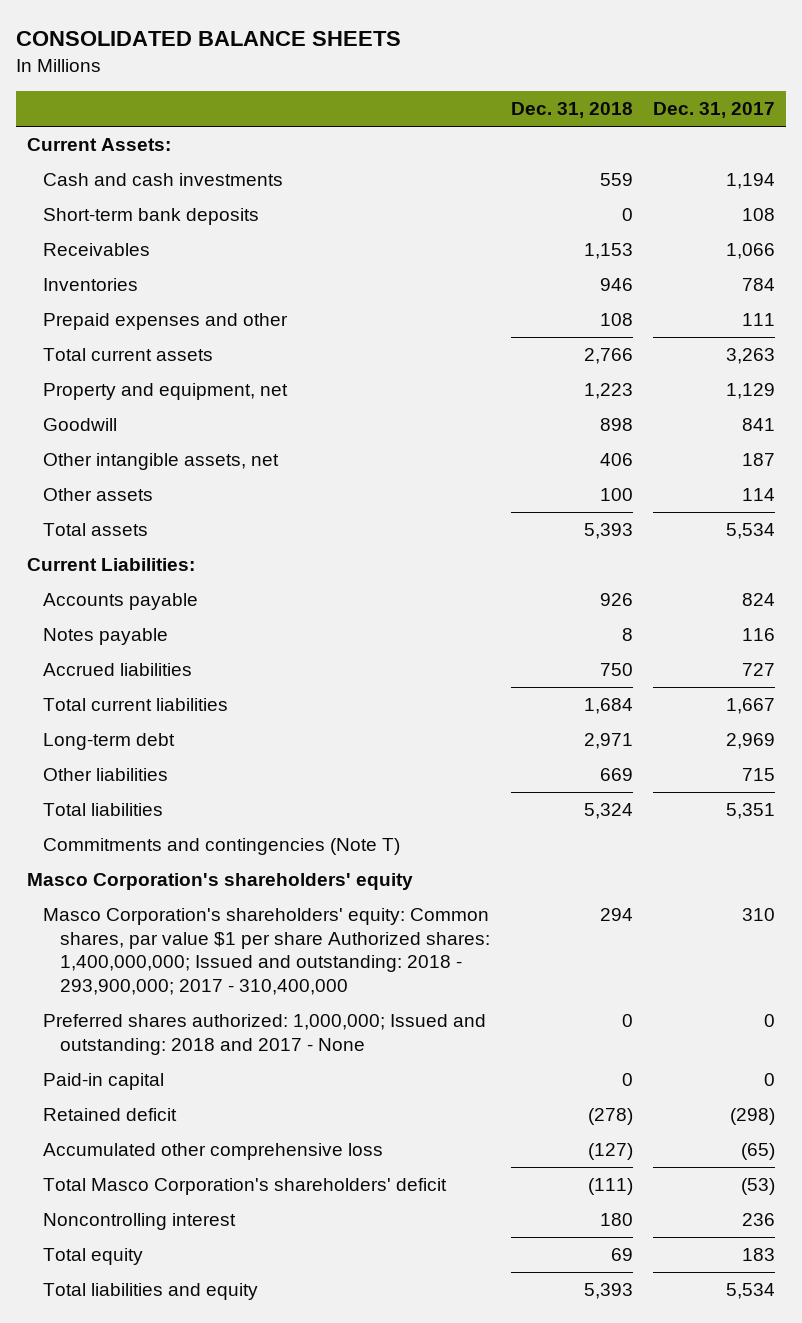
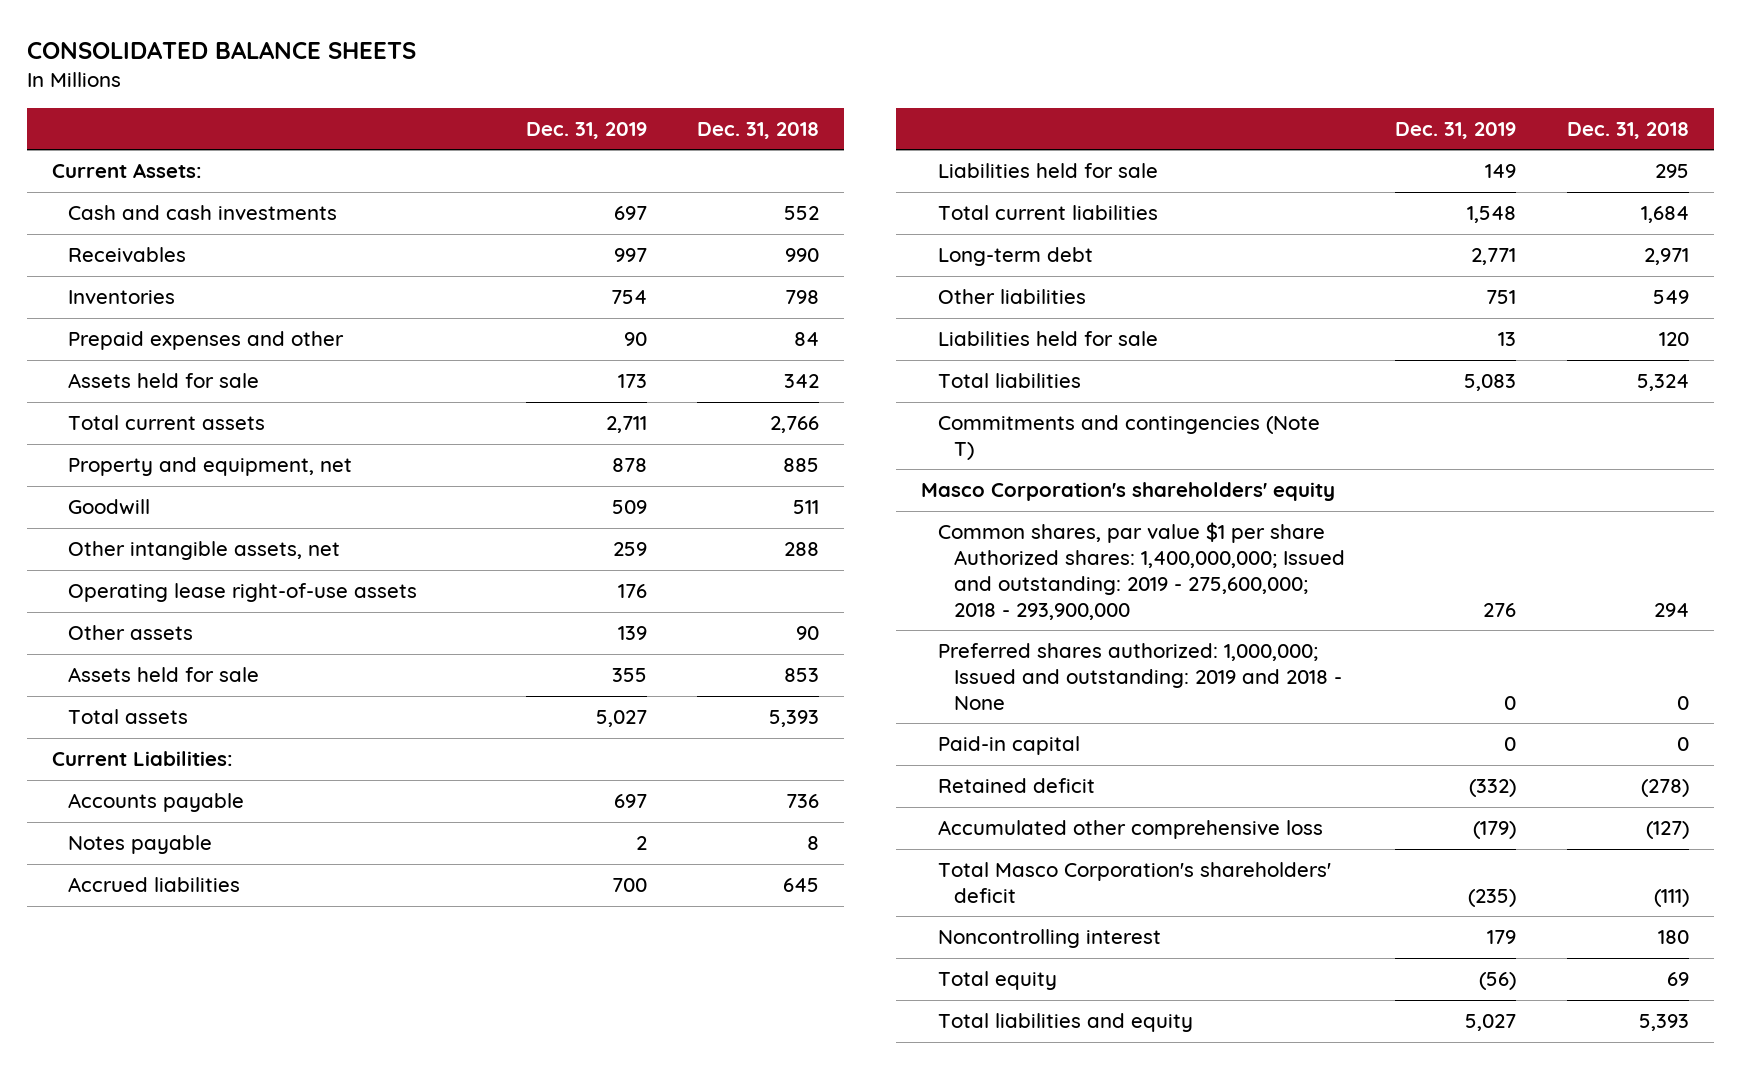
[653,102,776,119] Dec. 31, 2017 -> none
none -> [525,121,647,139] Dec. 31, 2019
[43,208,260,226] Short-term bank deposits -> none
[599,173,633,187] 559 -> [784,206,820,221] 552
[583,243,633,260] 1,153 -> [785,248,820,263] 990
[599,278,633,292] 946 -> [785,290,820,305] 798
[599,313,633,327] 108 -> [794,332,820,347] 84
none -> [68,373,260,389] Assets held for sale
[583,383,633,400] 1,223 -> [783,458,820,473] 885
[599,418,633,432] 898 -> [793,500,820,515] 511
[599,453,633,467] 406 -> [784,542,820,557] 288
none -> [68,583,418,603] Operating lease right-of-use assets
[599,488,633,502] 100 -> [796,626,820,641] 90
none -> [68,667,260,683] Assets held for sale
[599,593,633,607] 926 -> [786,794,820,809] 736
[599,663,633,677] 750 -> [783,878,820,893] 645
none -> [937,163,1158,179] Liabilities held for sale
[599,768,633,782] 669 -> [1652,290,1689,305] 549
none -> [937,331,1158,347] Liabilities held for sale
[43,908,490,996] Masco Corporation's shareholders' equity: Common shares, par value $1 per share Authorized shares: 1,400,000,000; Issued and outstanding: 2018 - 293,900,000; 2017 - 310,400,000 -> [937,522,1346,620] Common shares, par value $1 per share Authorized shares: 1,400,000,000; Issued and outstanding: 2019 - 275,600,000; 2018 - 293,900,000
[43,1014,487,1055] Preferred shares authorized: 1,000,000; Issued and outstanding: 2018 and 2017 - None -> [937,643,1343,710] Preferred shares authorized: 1,000,000; Issued and outstanding: 2019 and 2018 - None

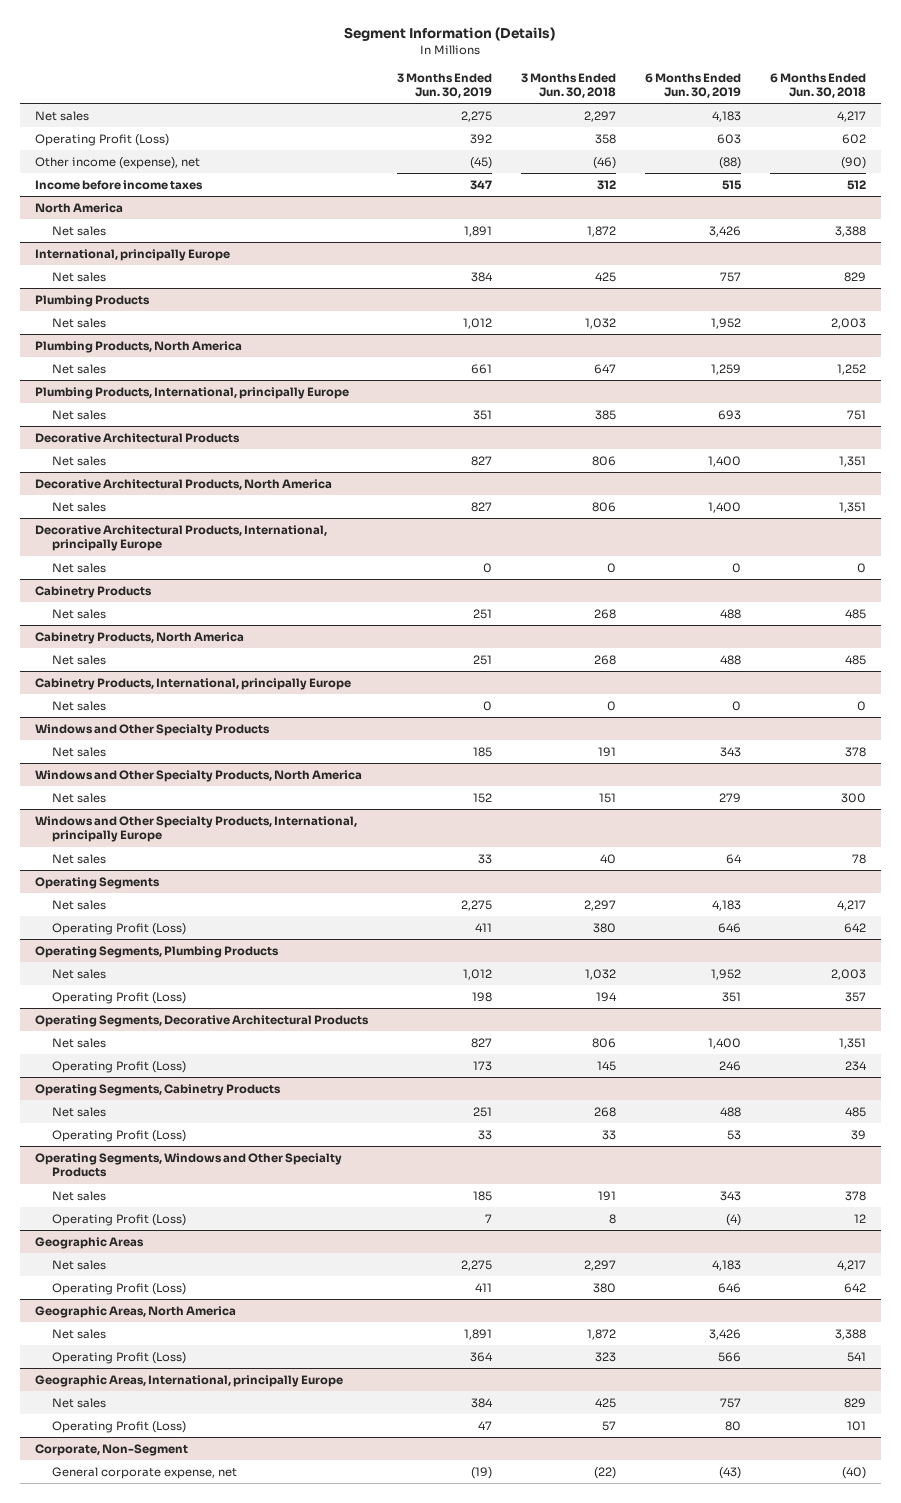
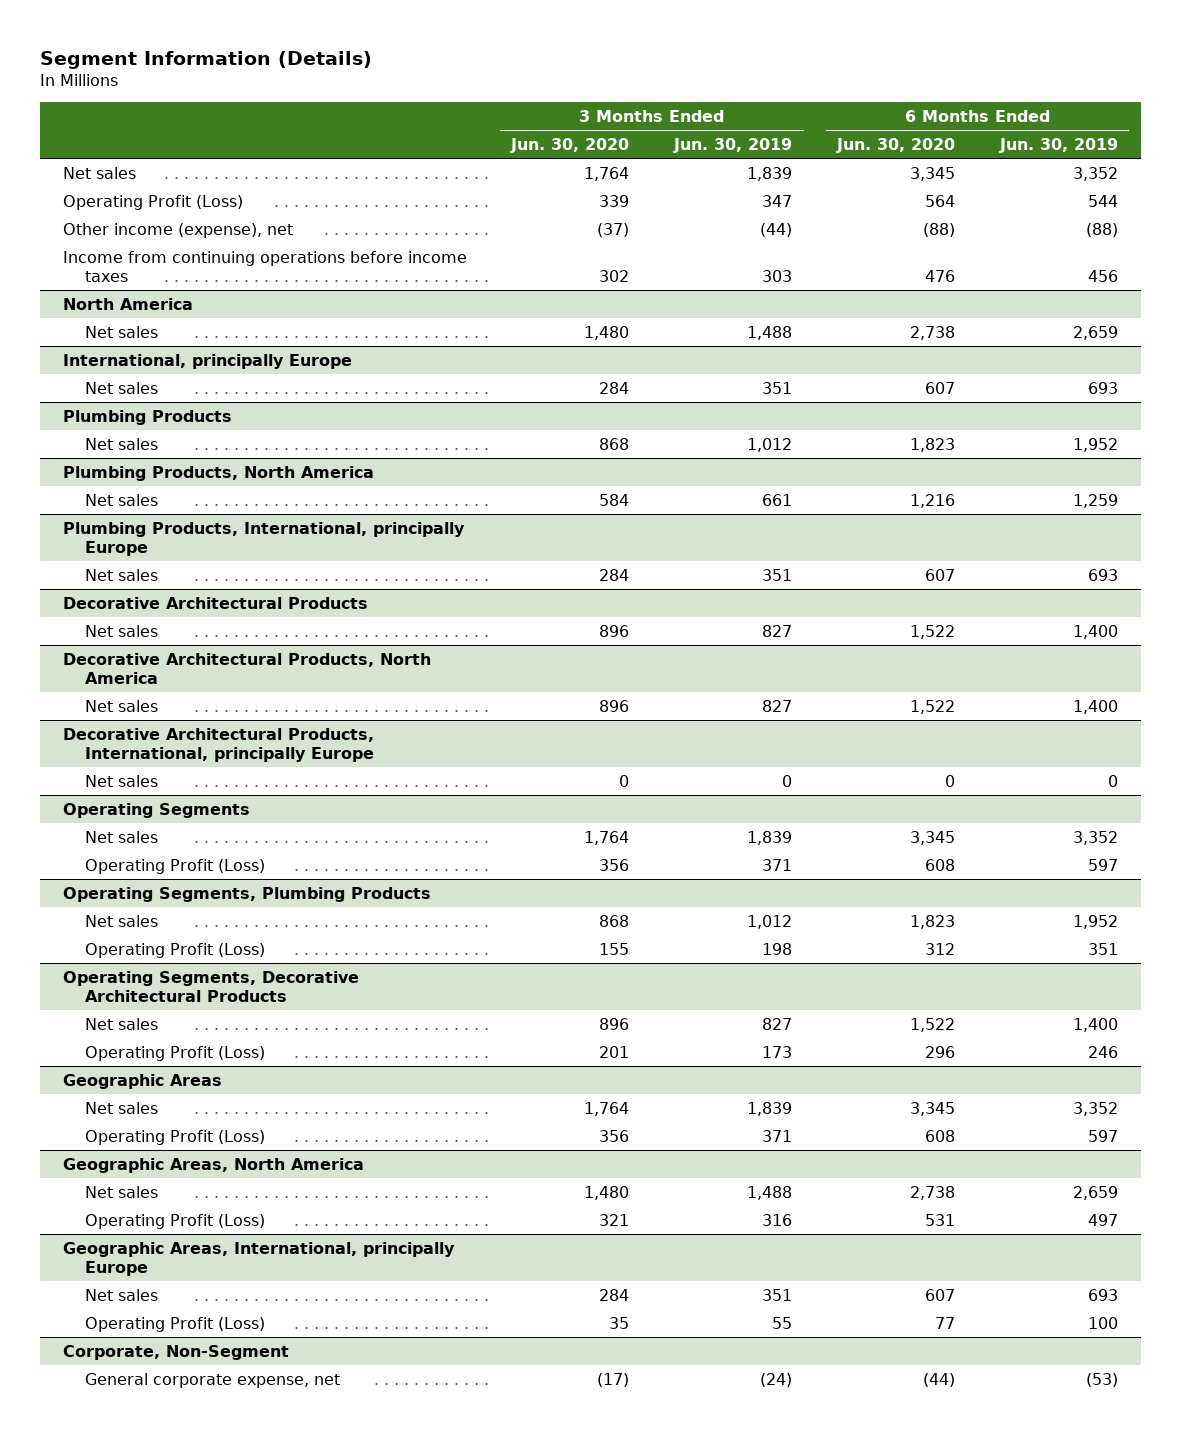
[520,72,616,99] 3 Months Ended Jun. 30, 2018 -> none
[770,72,867,99] 6 Months Ended Jun. 30, 2018 -> none
none -> [510,137,630,153] Jun. 30, 2020
none -> [836,137,956,153] Jun. 30, 2020
[460,110,492,122] 2,275 -> [747,166,793,181] 1,839
[712,110,742,122] 4,183 -> [1073,166,1119,181] 3,352
[469,133,492,144] 392 -> [762,194,793,207] 347
[717,133,742,144] 603 -> [1088,194,1119,207] 544
[469,156,492,169] (45) -> [760,222,793,237] (44)
[34,179,203,190] Income before income taxes -> [62,250,467,282] Income from continuing operations before income taxes
[469,179,492,190] 347 -> [762,269,793,282] 303
[722,179,743,190] 515 -> [1088,269,1119,282] 456
[463,225,492,237] 1,891 -> [747,325,793,340] 1,488
[709,225,742,237] 3,426 -> [1073,325,1119,340] 2,659
[470,271,493,282] 384 -> [762,381,793,394] 351
[720,271,742,282] 757 -> [1088,381,1119,394] 693
[34,585,152,598] Cabinetry Products -> none
[51,608,106,619] Net sales -> none
[34,631,244,644] Cabinetry Products, North America -> none
[51,654,106,665] Net sales -> none
[34,677,351,690] Cabinetry Products, International, principally Europe -> none
[51,700,106,711] Net sales -> none
[34,723,270,736] Windows and Other Specialty Products -> none
[51,746,106,757] Net sales -> none
[34,769,362,782] Windows and Other Specialty Products, North America -> none
[51,792,106,803] Net sales -> none
[34,815,357,843] Windows and Other Specialty Products, International, principally Europe -> none
[51,853,106,864] Net sales -> none
[460,899,492,911] 2,275 -> [747,830,793,845] 1,839
[712,899,742,911] 4,183 -> [1073,830,1119,845] 3,352
[474,922,492,932] 411 -> [762,858,793,871] 371
[718,922,742,933] 646 -> [1088,858,1119,871] 597
[34,1083,281,1096] Operating Segments, Cabinetry Products -> none
[51,1106,106,1117] Net sales -> none
[51,1129,186,1142] Operating Profit (Loss) -> none
[34,1152,342,1178] Operating Segments, Windows and Other Specialty Products -> none
[51,1190,106,1201] Net sales -> none
[51,1213,186,1226] Operating Profit (Loss) -> none
[460,1259,492,1271] 2,275 -> [747,1101,793,1116] 1,839
[712,1259,742,1271] 4,183 -> [1073,1101,1119,1116] 3,352
[474,1282,492,1292] 411 -> [762,1129,793,1142] 371
[718,1282,742,1293] 646 -> [1088,1129,1119,1142] 597
[463,1328,492,1340] 1,891 -> [747,1185,793,1200] 1,488
[709,1328,742,1340] 3,426 -> [1073,1185,1119,1200] 2,659
[469,1351,493,1362] 364 -> [762,1213,793,1226] 316
[718,1351,742,1362] 566 -> [1088,1213,1119,1226] 497
[470,1397,493,1408] 384 -> [762,1288,793,1301] 351
[720,1397,742,1408] 757 -> [1088,1288,1119,1301] 693
[477,1420,492,1430] 47 -> [772,1316,793,1329] 55
[725,1420,742,1431] 80 -> [1088,1316,1119,1329] 100
[470,1466,492,1479] (19) -> [760,1372,793,1387] (24)
[719,1466,742,1479] (43) -> [1086,1372,1119,1387] (53)

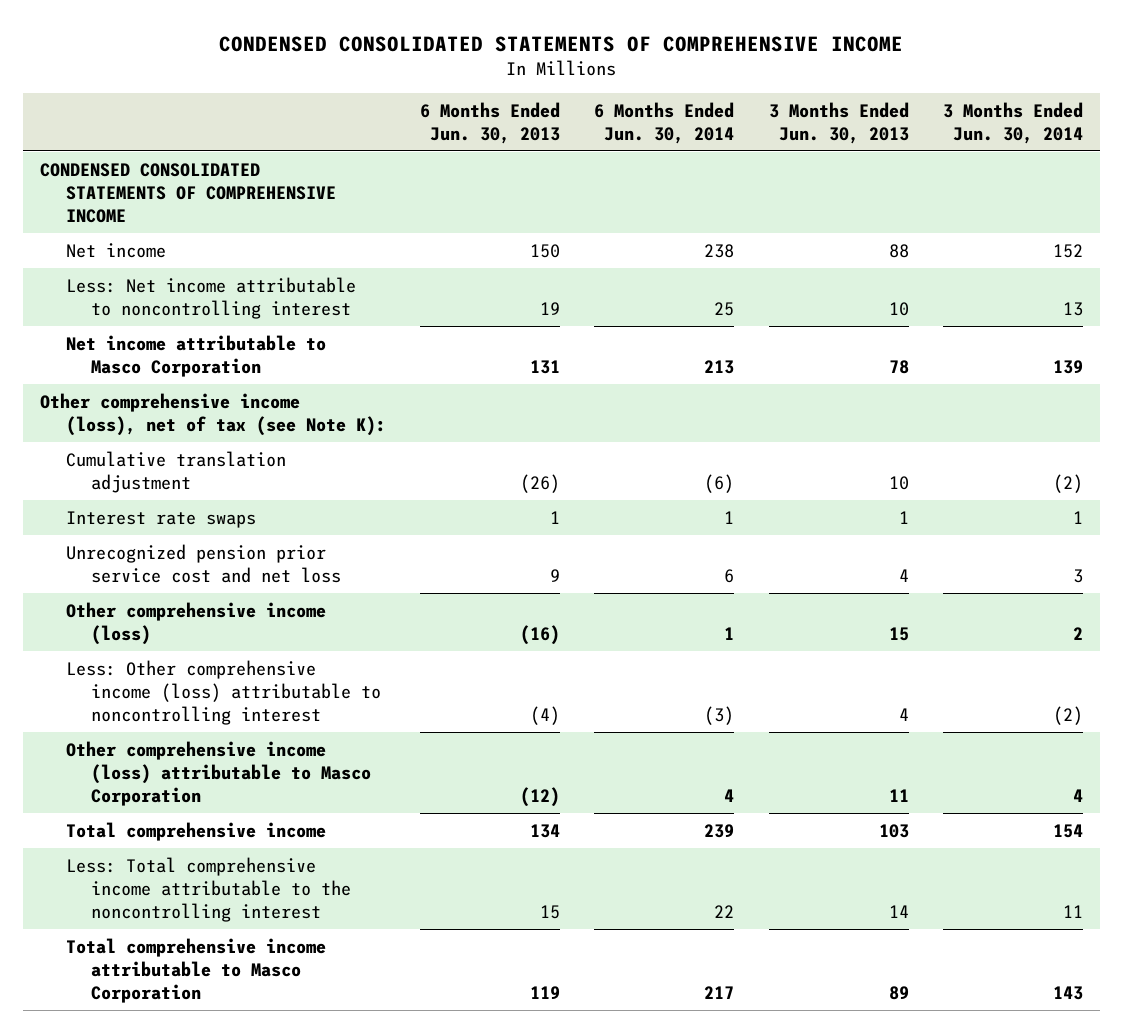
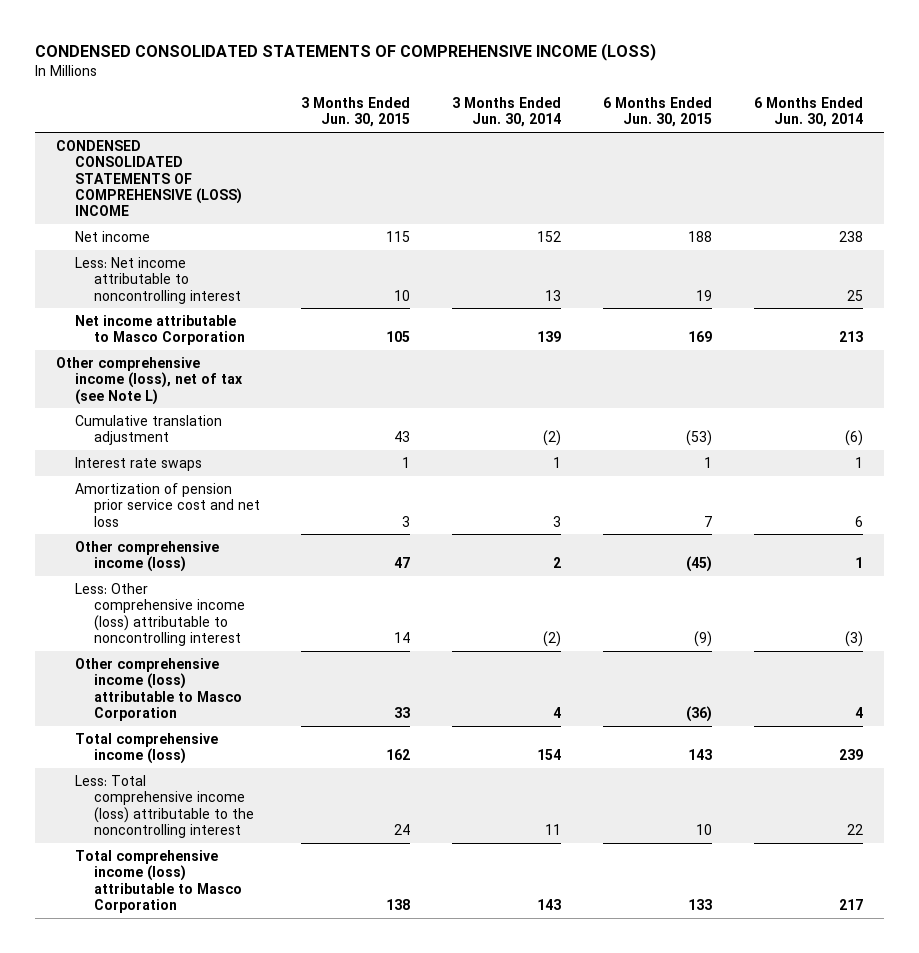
[219,35,904,52] CONDENSED CONSOLIDATED STATEMENTS OF COMPREHENSIVE INCOME -> [35,43,657,62] CONDENSED CONSOLIDATED STATEMENTS OF COMPREHENSIVE INCOME (LOSS)
[420,101,561,144] 6 Months Ended Jun. 30, 2013 -> none
[768,101,909,144] 3 Months Ended Jun. 30, 2013 -> none
none -> [301,96,411,128] 3 Months Ended Jun. 30, 2015
none -> [602,96,712,128] 6 Months Ended Jun. 30, 2015
[39,162,336,223] CONDENSED CONSOLIDATED STATEMENTS OF COMPREHENSIVE INCOME -> [56,139,242,217] CONDENSED CONSOLIDATED STATEMENTS OF COMPREHENSIVE (LOSS) INCOME
[39,392,386,436] Other comprehensive income (loss), net of tax (see Note K): -> [56,356,243,405] Other comprehensive income (loss), net of tax (see Note L)
[65,543,342,583] Unrecognized pension prior service cost and net loss -> [74,482,260,527] Amortization of pension prior service cost and net loss
[65,821,326,841] Total comprehensive income -> [74,732,218,765] Total comprehensive income (loss)
[65,856,352,922] Less: Total comprehensive income attributable to the noncontrolling interest -> [74,774,254,839] Less: Total comprehensive income (loss) attributable to the noncontrolling interest
[65,937,326,1003] Total comprehensive income attributable to Masco Corporation -> [74,849,242,914] Total comprehensive income (loss) attributable to Masco Corporation

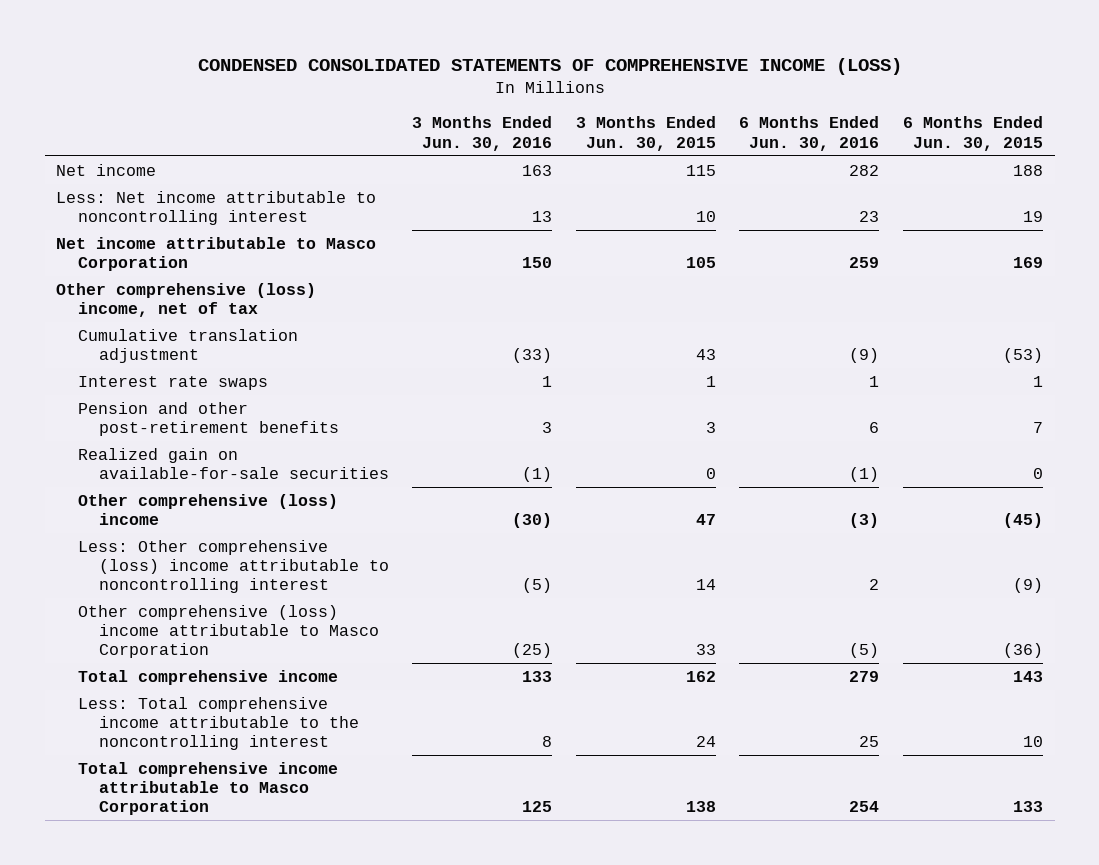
[452,96,562,128] 3 Months Ended Jun. 30, 2014 -> none
[753,96,863,128] 6 Months Ended Jun. 30, 2014 -> none
none -> [412,116,553,151] 3 Months Ended Jun. 30, 2016
none -> [739,116,880,151] 6 Months Ended Jun. 30, 2016
[56,139,242,217] CONDENSED CONSOLIDATED STATEMENTS OF COMPREHENSIVE (LOSS) INCOME -> none
[56,356,243,405] Other comprehensive income (loss), net of tax (see Note L) -> [56,282,317,318] Other comprehensive (loss) income, net of tax
[74,482,260,527] Amortization of pension prior service cost and net loss -> [77,401,339,437] Pension and other post-retirement benefits
none -> [77,447,389,480] Realized gain on available-for-sale securities
[74,540,219,573] Other comprehensive income (loss) -> [77,493,338,526] Other comprehensive (loss) income
[74,582,245,647] Less: Other comprehensive income (loss) attributable to noncontrolling interest -> [77,539,389,594] Less: Other comprehensive (loss) income attributable to noncontrolling interest
[74,657,242,722] Other comprehensive income (loss) attributable to Masco Corporation -> [77,604,379,659] Other comprehensive (loss) income attributable to Masco Corporation
[74,732,218,765] Total comprehensive income (loss) -> [77,669,338,685] Total comprehensive income
[74,774,254,839] Less: Total comprehensive income (loss) attributable to the noncontrolling interest -> [77,696,359,751] Less: Total comprehensive income attributable to the noncontrolling interest
[74,849,242,914] Total comprehensive income (loss) attributable to Masco Corporation -> [77,761,338,816] Total comprehensive income attributable to Masco Corporation

